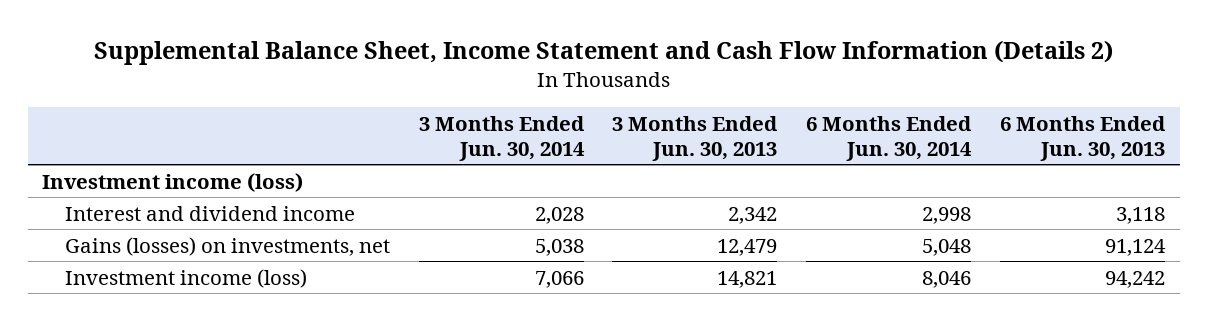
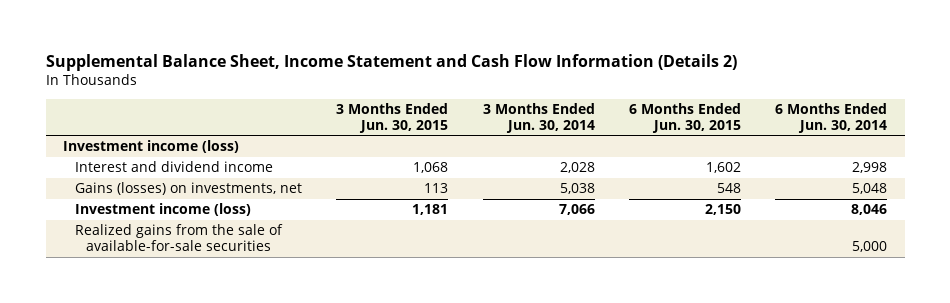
[612,115,779,161] 3 Months Ended Jun. 30, 2013 -> none
[1000,115,1167,161] 6 Months Ended Jun. 30, 2013 -> none
none -> [336,102,449,133] 3 Months Ended Jun. 30, 2015
none -> [628,102,741,133] 6 Months Ended Jun. 30, 2015
none -> [74,224,283,252] Realized gains from the sale of available-for-sale securities

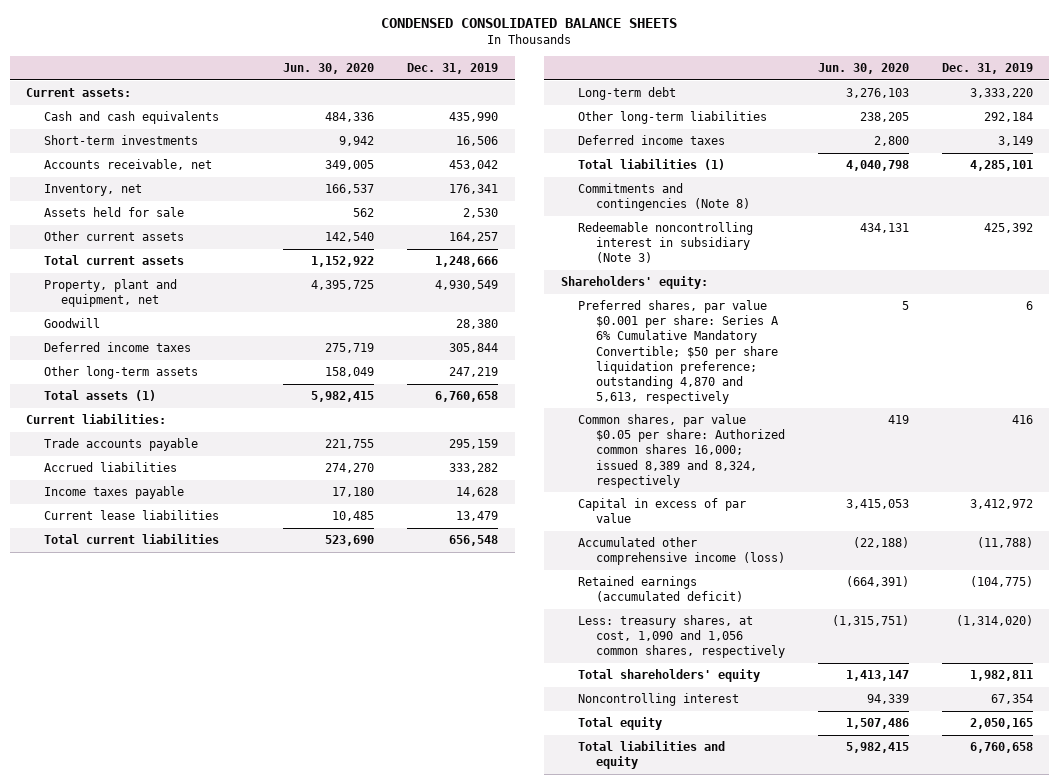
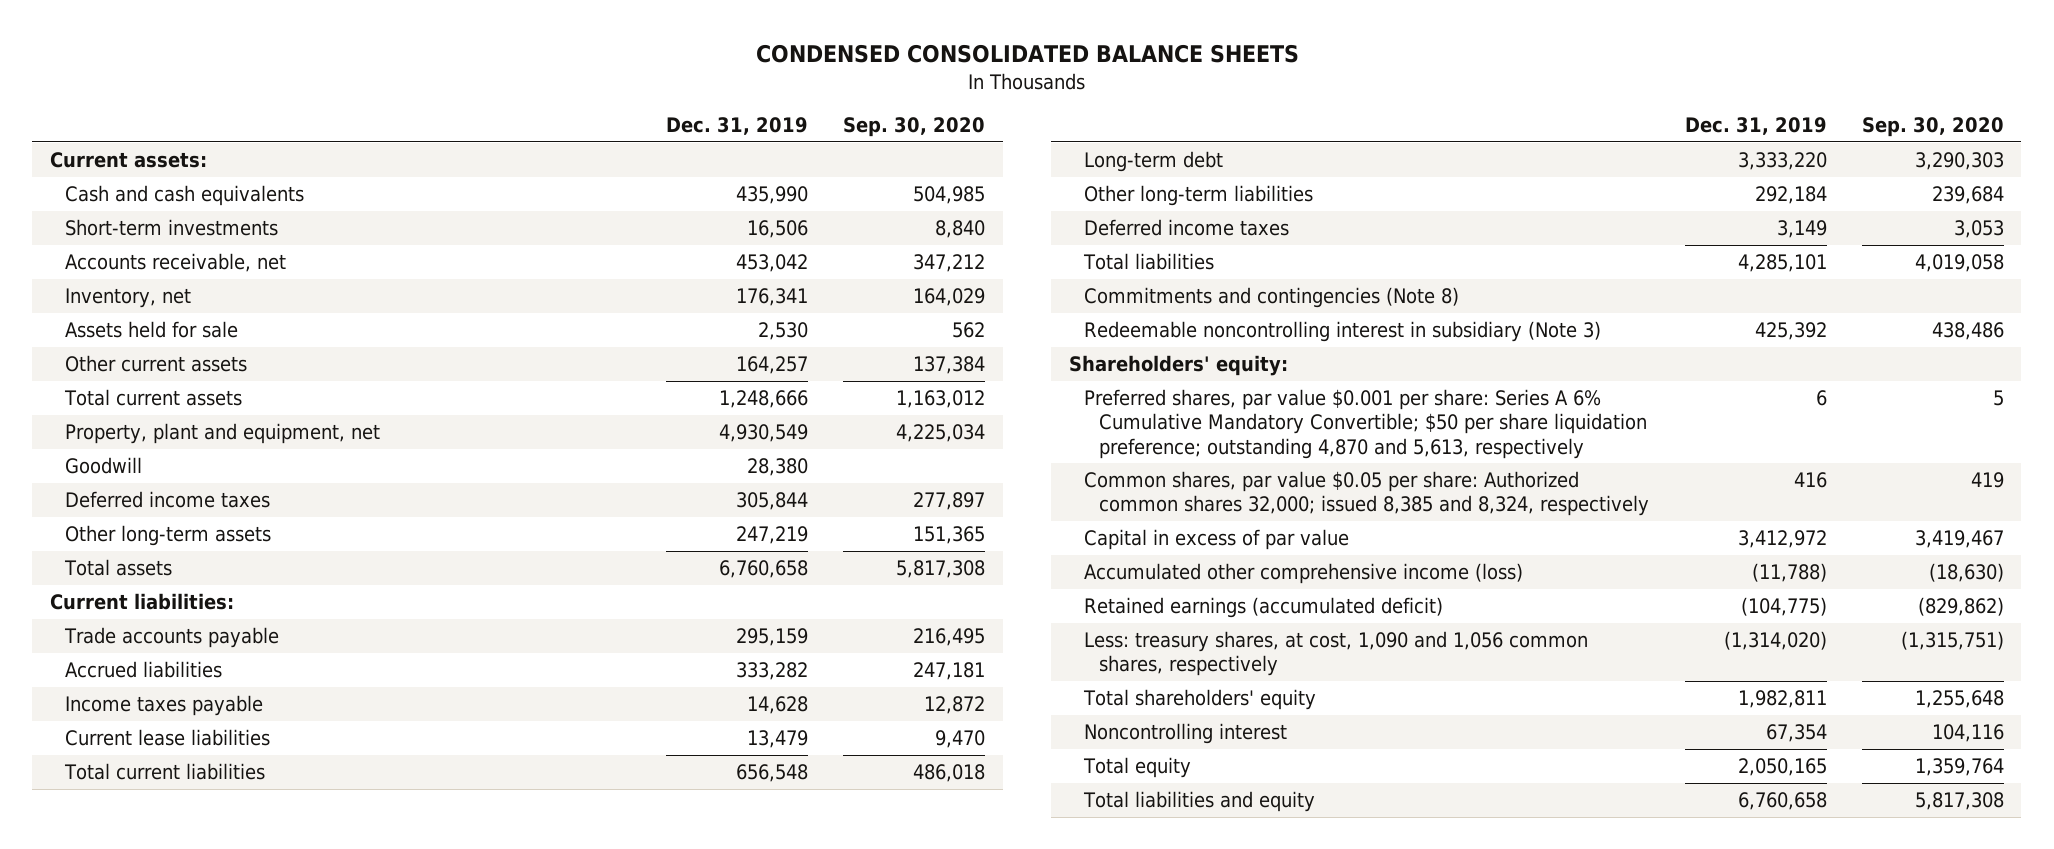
[283,62,375,74] Jun. 30, 2020 -> none
none -> [843,116,986,137] Sep. 30, 2020
[43,390,156,402] Total assets (1) -> [64,558,173,576] Total assets
[578,159,726,171] Total liabilities (1) -> [1082,252,1214,270] Total liabilities
[578,414,785,488] Common shares, par value $0.05 per share: Authorized common shares 16,000; issued 8,389 and 8,324, respectively -> [1083,470,1650,517] Common shares, par value $0.05 per share: Authorized common shares 32,000; issued 8,385 and 8,324, respectively

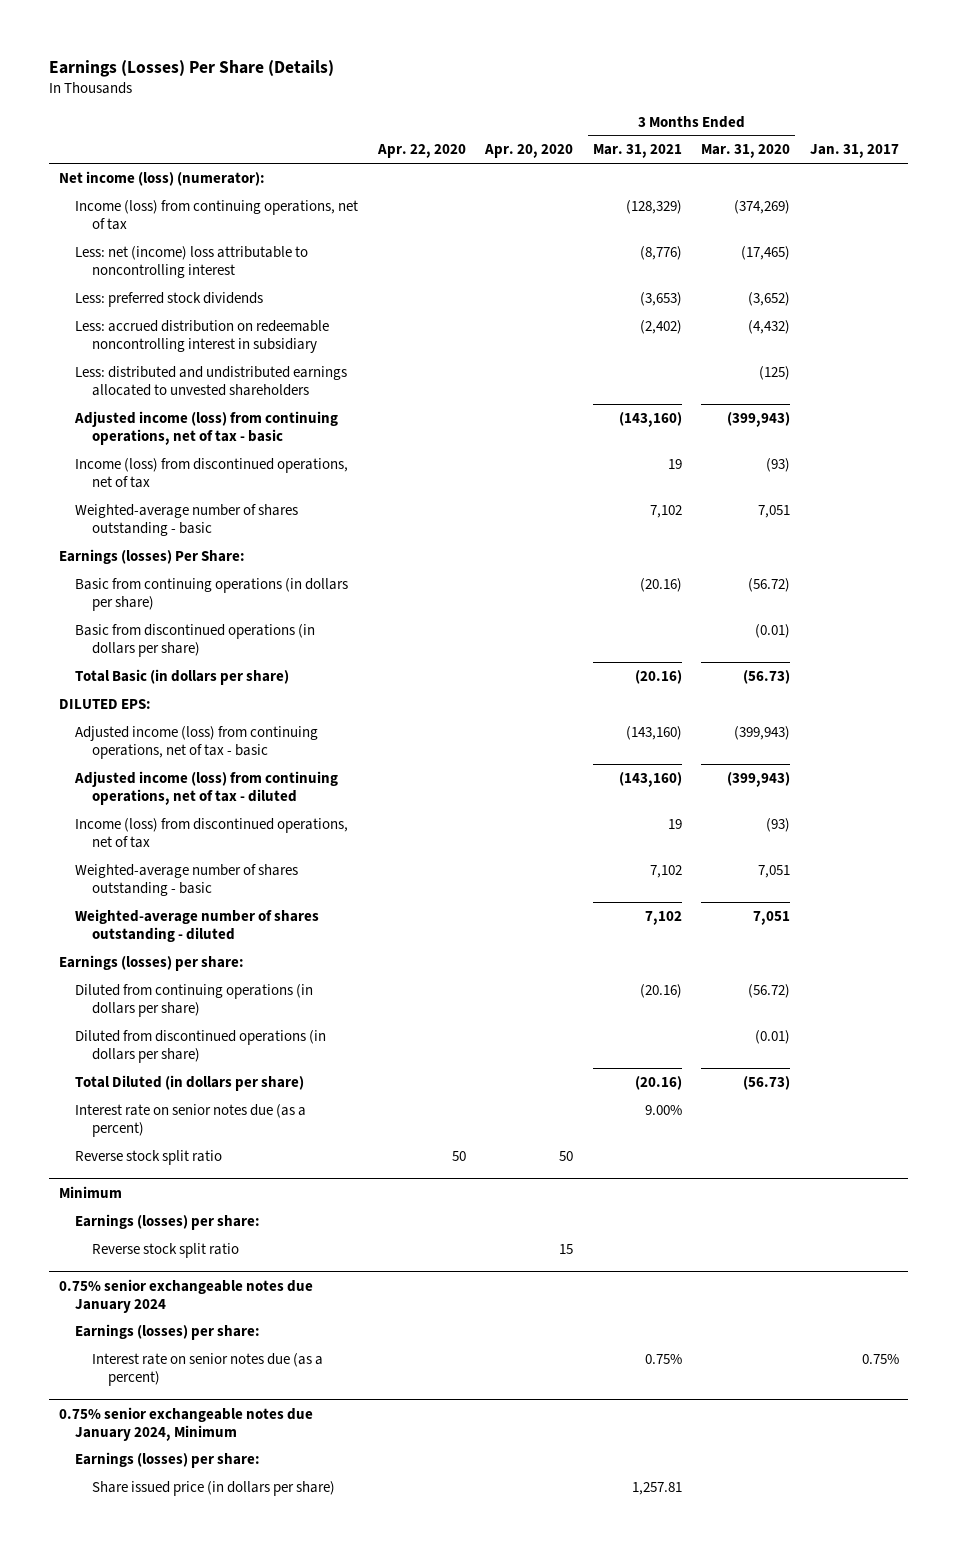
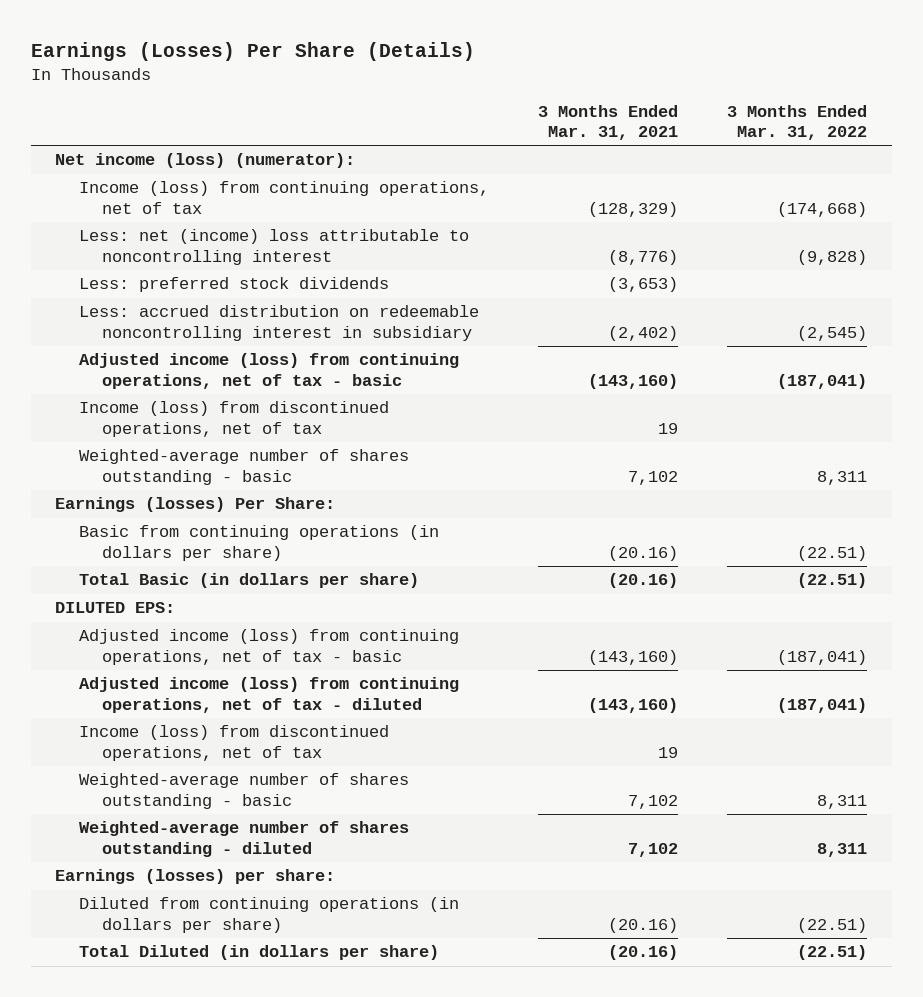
[376,144,466,159] Apr. 22, 2020 -> none
[484,144,574,159] Apr. 20, 2020 -> none
[701,144,791,159] Mar. 31, 2020 -> none
[809,144,899,159] Jan. 31, 2017 -> none
none -> [727,104,868,140] 3 Months Ended Mar. 31, 2022
[75,365,348,396] Less: distributed and undistributed earnings allocated to unvested shareholders -> none
[75,623,316,657] Basic from discontinued operations (in dollars per share) -> none
[75,1029,327,1063] Diluted from discontinued operations (in dollars per share) -> none
[75,1103,307,1137] Interest rate on senior notes due (as a percent) -> none
[75,1149,223,1165] Reverse stock split ratio -> none
[59,1185,123,1198] Minimum -> none
[75,1213,261,1230] Earnings (losses) per share: -> none
[91,1242,239,1258] Reverse stock split ratio -> none
[59,1278,314,1313] 0.75% senior exchangeable notes due January 2024 -> none
[75,1323,261,1340] Earnings (losses) per share: -> none
[91,1352,323,1386] Interest rate on senior notes due (as a percent) -> none
[59,1406,314,1441] 0.75% senior exchangeable notes due January 2024, Minimum -> none
[75,1451,261,1468] Earnings (losses) per share: -> none
[91,1480,335,1496] Share issued price (in dollars per share) -> none

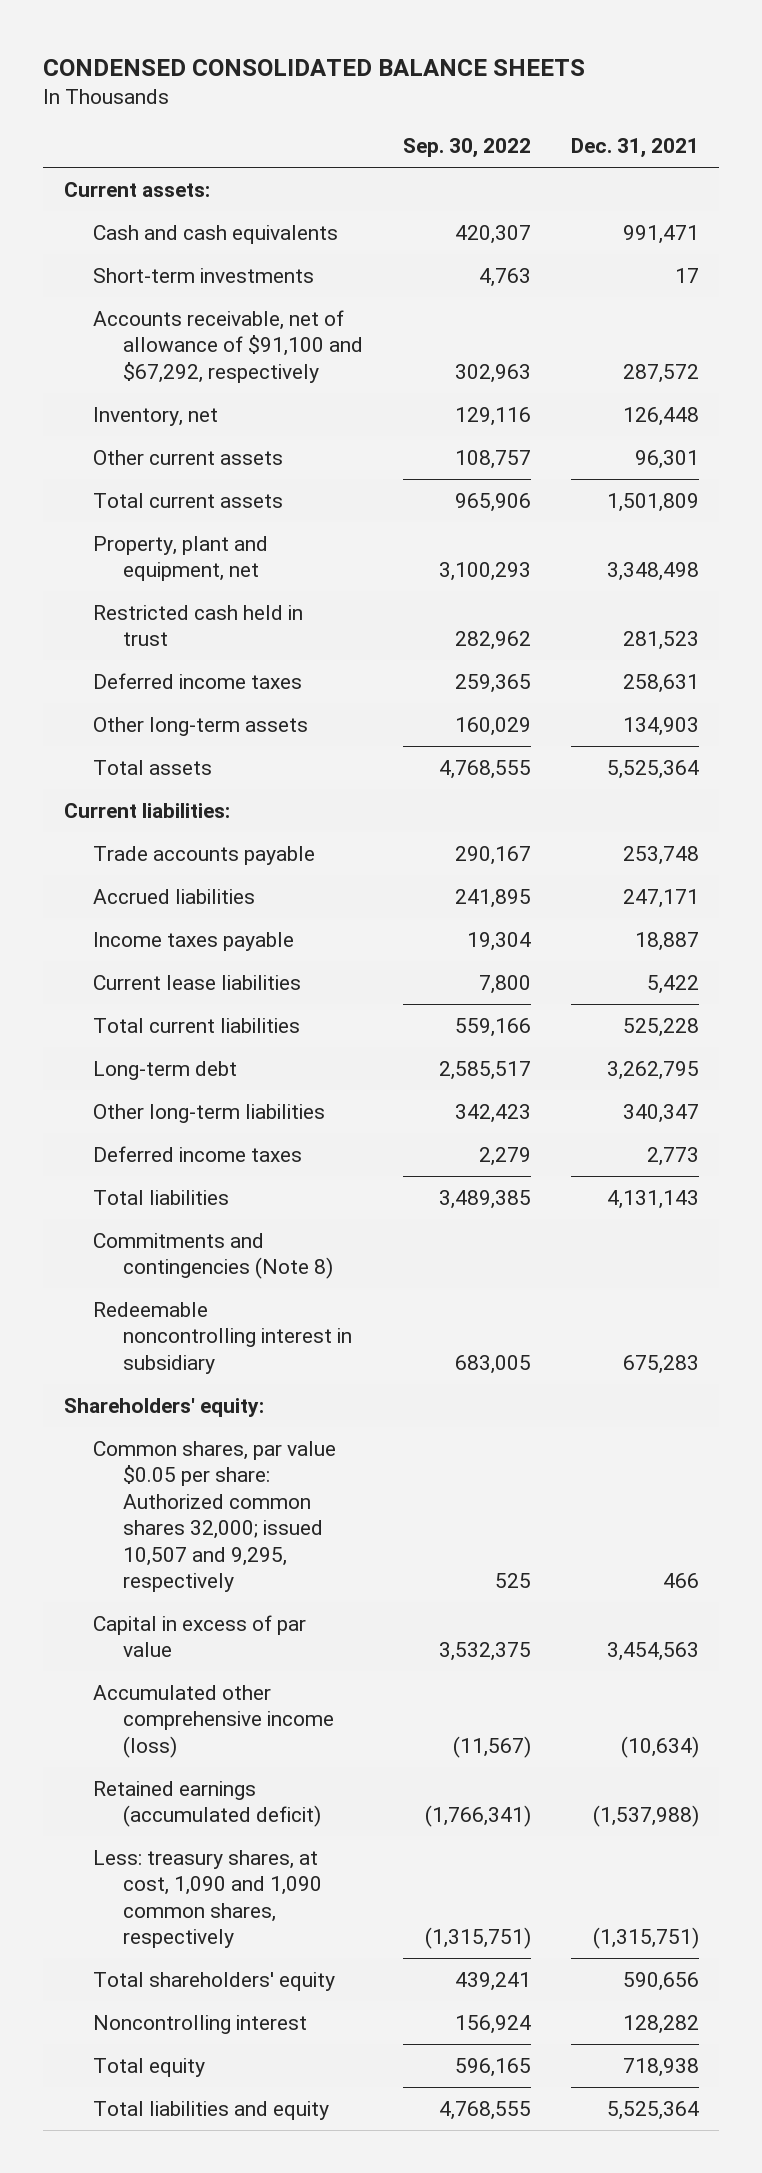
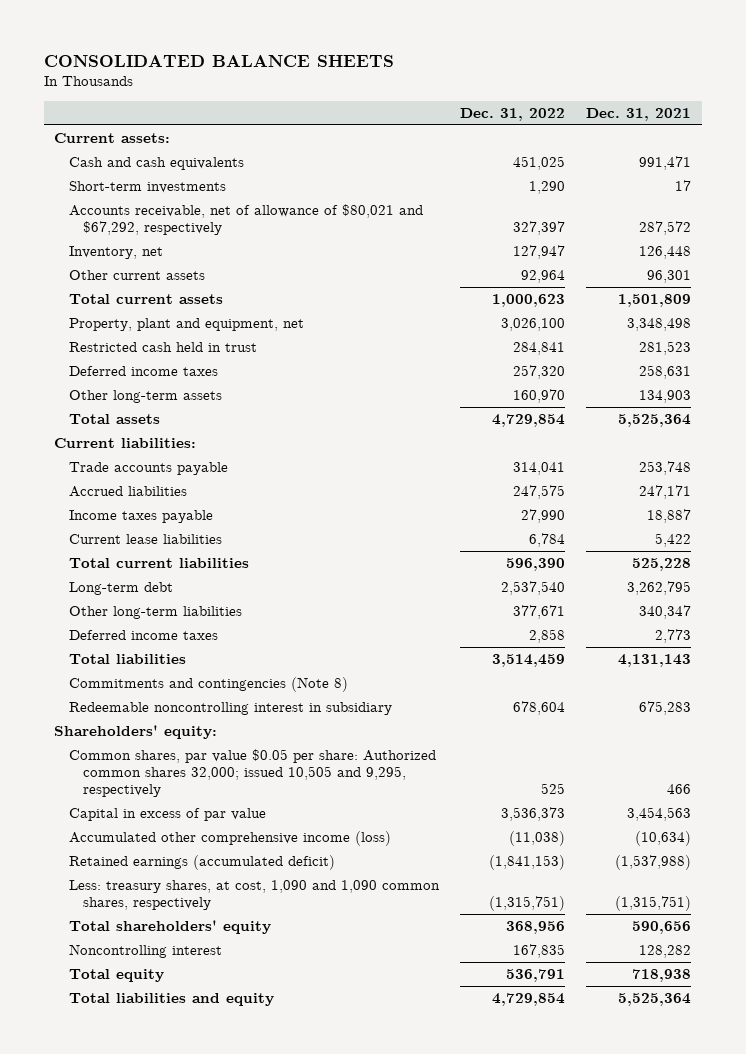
[43,58,586,76] CONDENSED CONSOLIDATED BALANCE SHEETS -> [43,54,394,67] CONSOLIDATED BALANCE SHEETS
[402,138,531,159] Sep. 30, 2022 -> none
none -> [459,107,565,121] Dec. 31, 2022
[93,309,363,383] Accounts receivable, net of allowance of $91,100 and $67,292, respectively -> [68,203,423,235] Accounts receivable, net of allowance of $80,021 and $67,292, respectively
[93,1440,337,1593] Common shares, par value $0.05 per share: Authorized common shares 32,000; issued 10,507 and 9,295, respectively -> [68,748,436,798] Common shares, par value $0.05 per share: Authorized common shares 32,000; issued 10,505 and 9,295, respectively

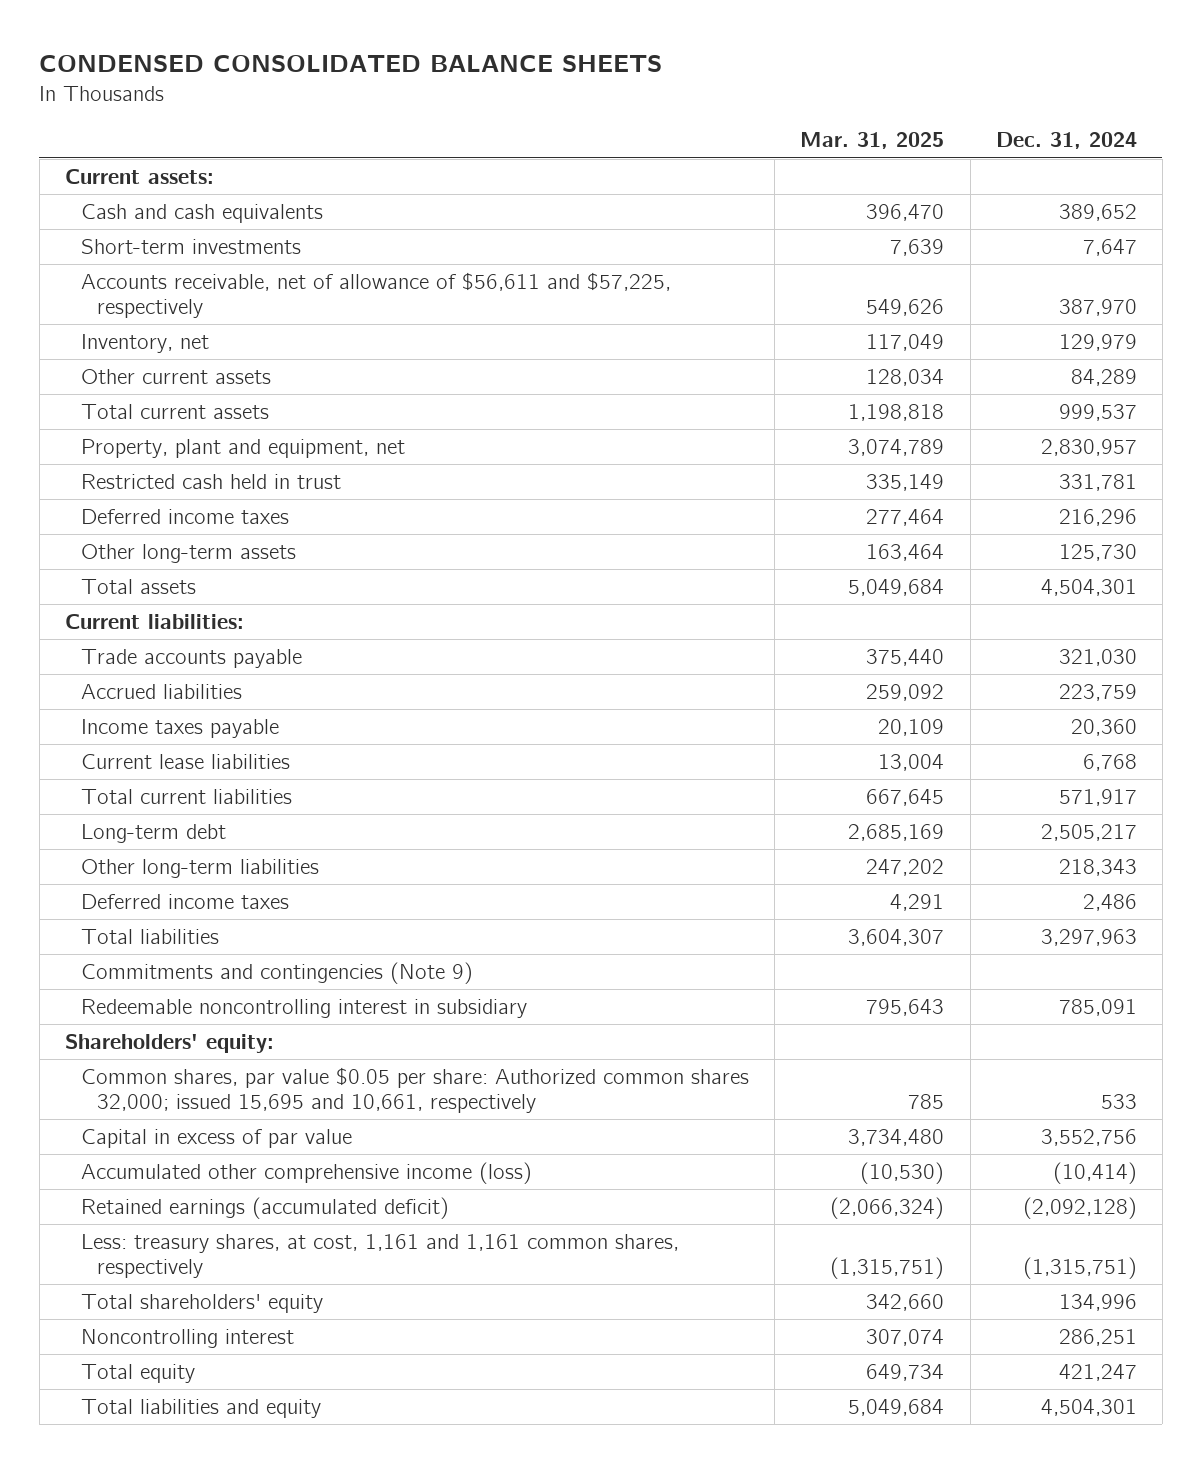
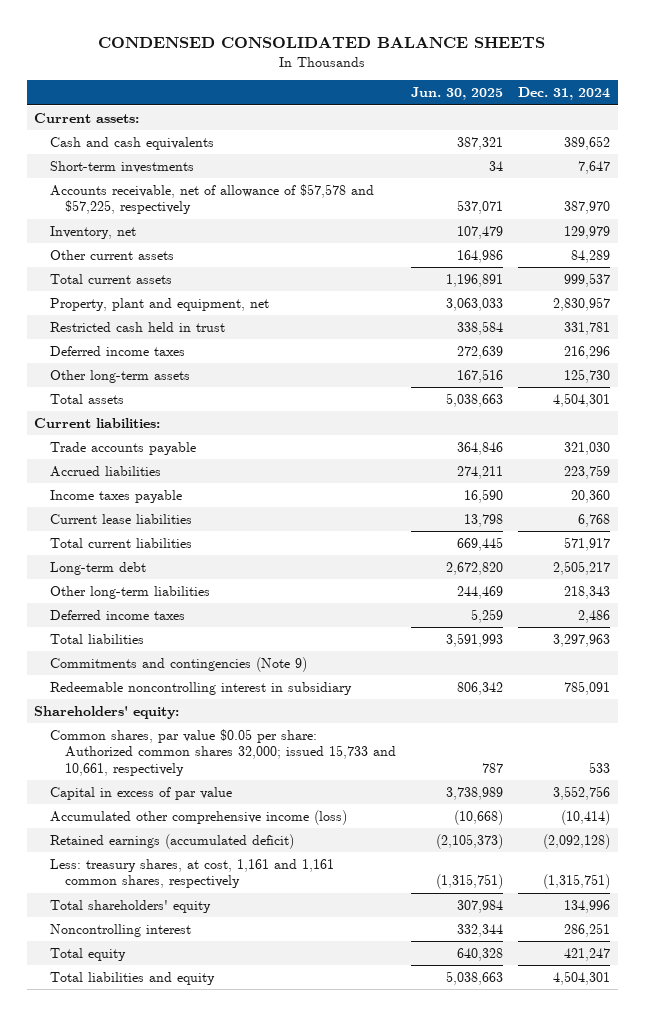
[800,132,945,150] Mar. 31, 2025 -> none
none -> [411,87,504,101] Jun. 30, 2025
[80,272,671,318] Accounts receivable, net of allowance of $56,611 and $57,225, respectively -> [49,183,374,215] Accounts receivable, net of allowance of $57,578 and $57,225, respectively
[80,1067,749,1113] Common shares, par value $0.05 per share: Authorized common shares 32,000; issued 15,695 and 10,661, respectively -> [49,728,397,776] Common shares, par value $0.05 per share: Authorized common shares 32,000; issued 15,733 and 10,661, respectively

